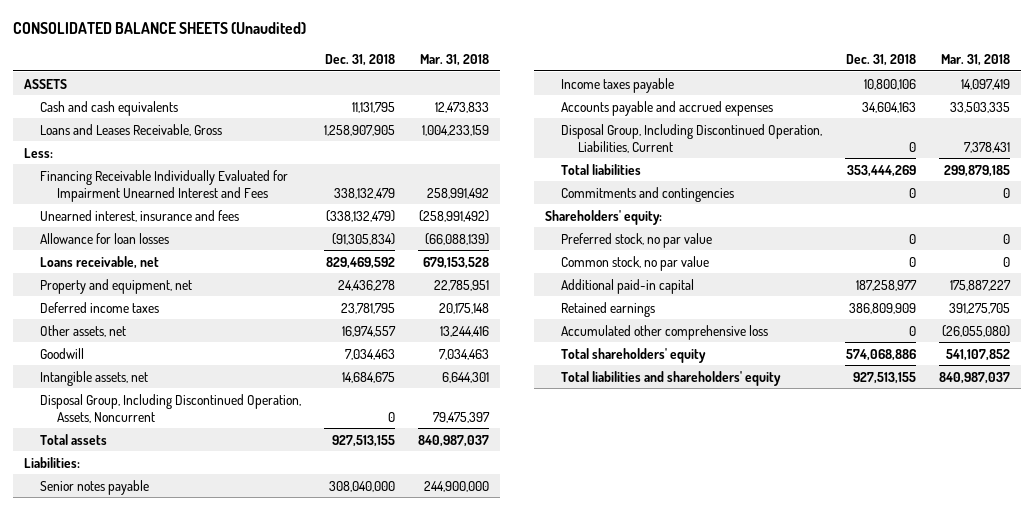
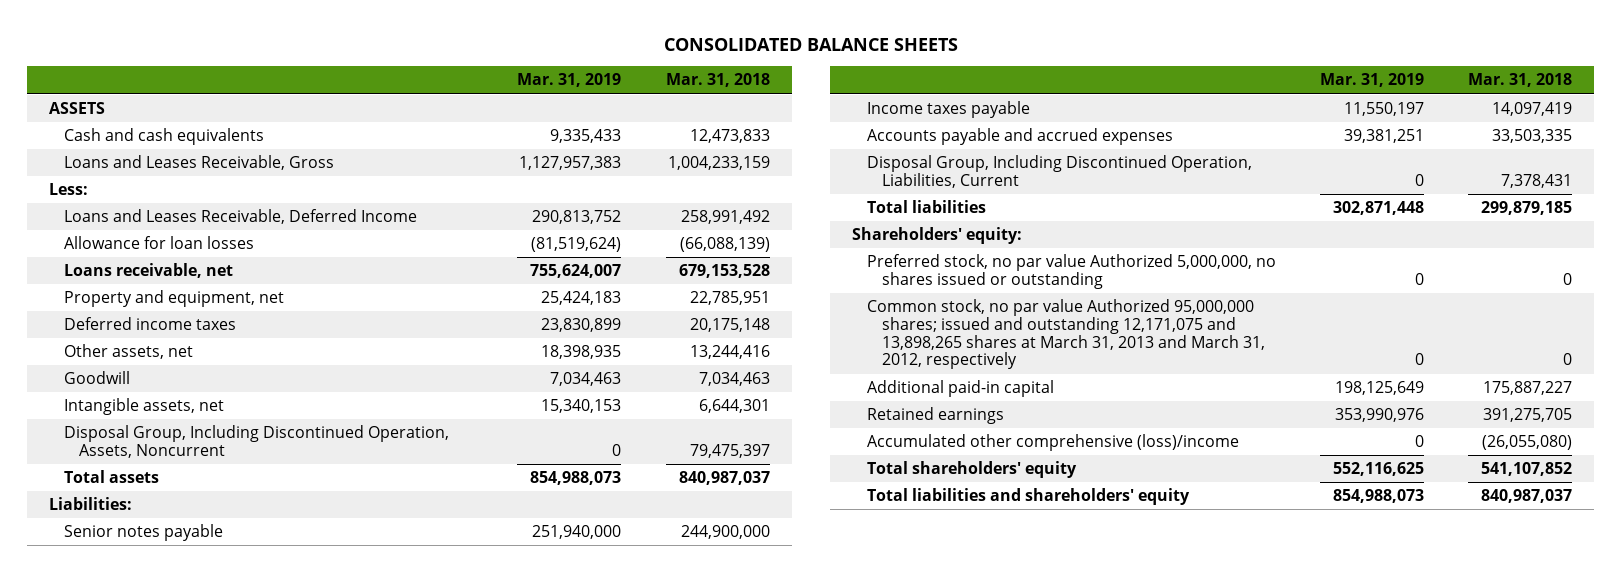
[12,21,306,34] CONSOLIDATED BALANCE SHEETS (Unaudited) -> [663,38,958,52] CONSOLIDATED BALANCE SHEETS
[325,54,396,67] Dec. 31, 2018 -> none
none -> [517,73,622,88] Mar. 31, 2019
[40,209,240,222] Unearned interest, insurance and fees -> none
[40,169,289,202] Financing Receivable Individually Evaluated for Impairment Unearned Interest and Fees -> [64,209,418,225] Loans and Leases Receivable, Deferred Income
[561,186,735,202] Commitments and contingencies -> none
[561,232,713,248] Preferred stock, no par value -> [866,254,1276,289] Preferred stock, no par value Authorized 5,000,000, no shares issued or outstanding
[561,255,710,271] Common stock, no par value -> [866,299,1265,370] Common stock, no par value Authorized 95,000,000 shares; issued and outstanding 12,171,075 and 13,898,265 shares at March 31, 2013 and March 31, 2012, respectively
[561,324,769,340] Accumulated other comprehensive loss -> [866,434,1239,452] Accumulated other comprehensive (loss)/income

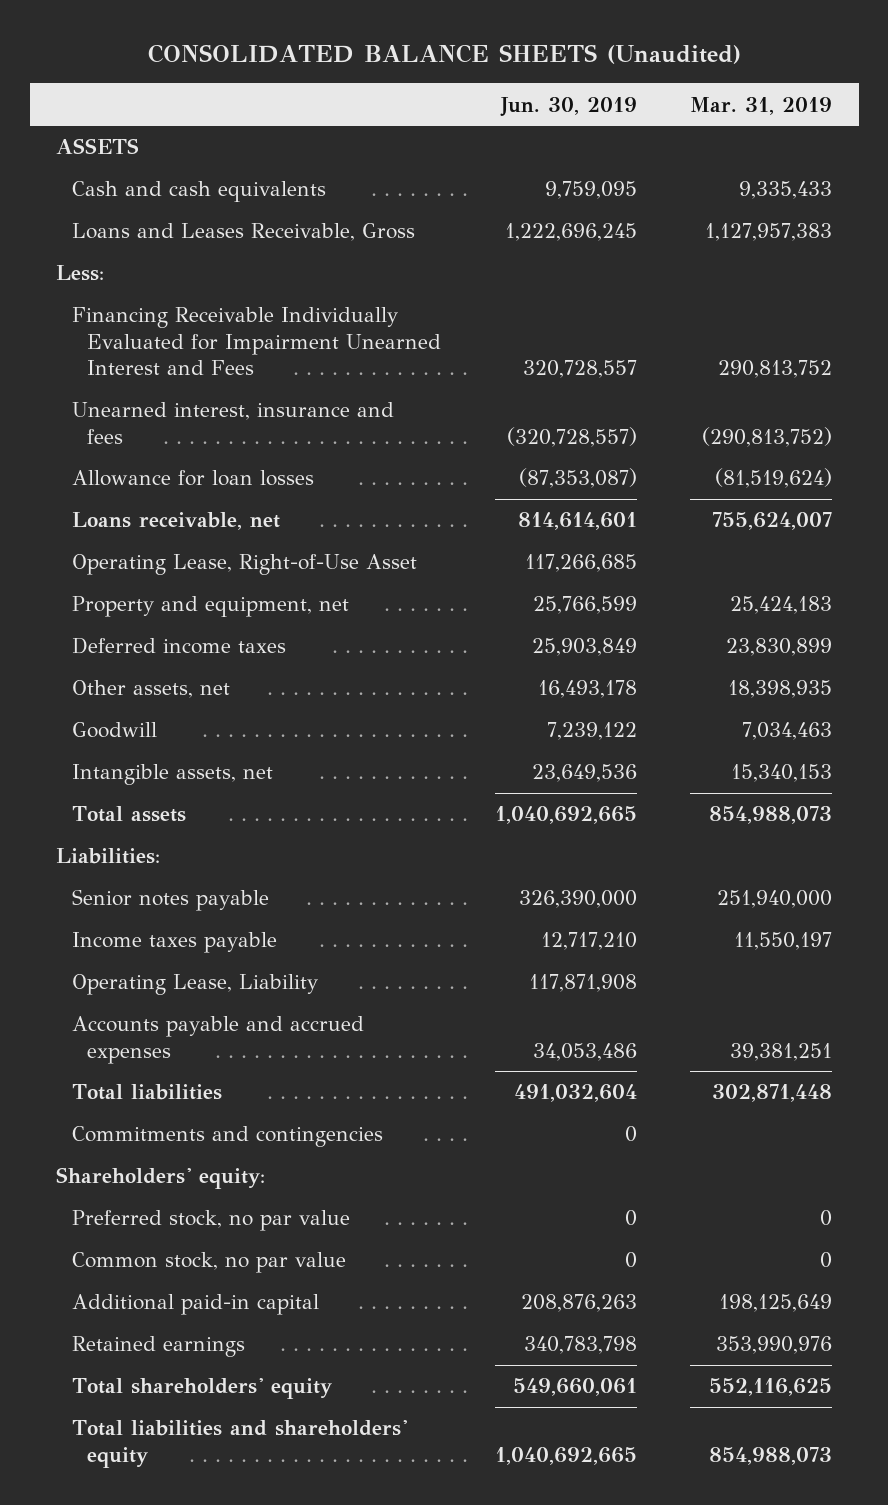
[663,38,958,52] CONSOLIDATED BALANCE SHEETS -> [148,44,742,65] CONSOLIDATED BALANCE SHEETS (Unaudited)
[665,73,770,88] Mar. 31, 2018 -> none
none -> [499,96,637,117] Jun. 30, 2019
[64,209,418,225] Loans and Leases Receivable, Deferred Income -> [71,307,442,375] Financing Receivable Individually Evaluated for Impairment Unearned Interest and Fees
none -> [71,402,394,444] Unearned interest, insurance and fees
none -> [71,554,417,576] Operating Lease, Right-of-Use Asset
[64,425,450,458] Disposal Group, Including Discontinued Operation, Assets, Noncurrent -> none
none -> [71,974,318,996] Operating Lease, Liability
[866,155,1252,188] Disposal Group, Including Discontinued Operation, Liabilities, Current -> none
none -> [71,1126,383,1148] Commitments and contingencies
[866,254,1276,289] Preferred stock, no par value Authorized 5,000,000, no shares issued or outstanding -> [71,1210,350,1232] Preferred stock, no par value
[866,299,1265,370] Common stock, no par value Authorized 95,000,000 shares; issued and outstanding 12,171,075 and 13,898,265 shares at March 31, 2013 and March 31, 2012, respectively -> [71,1252,346,1274] Common stock, no par value
[866,434,1239,452] Accumulated other comprehensive (loss)/income -> none

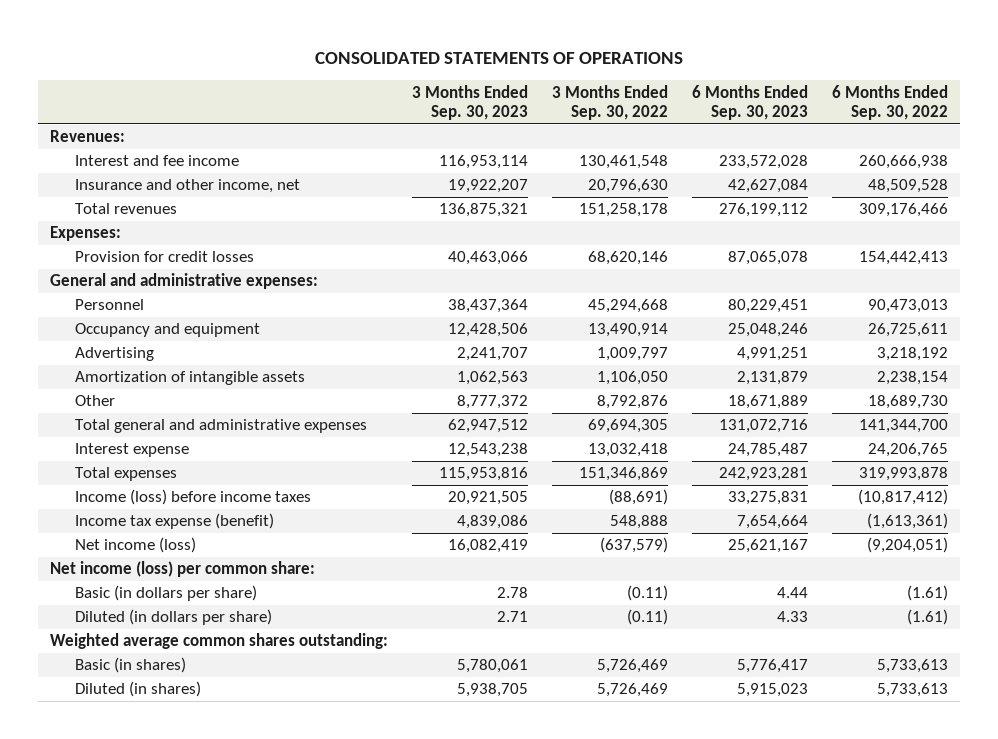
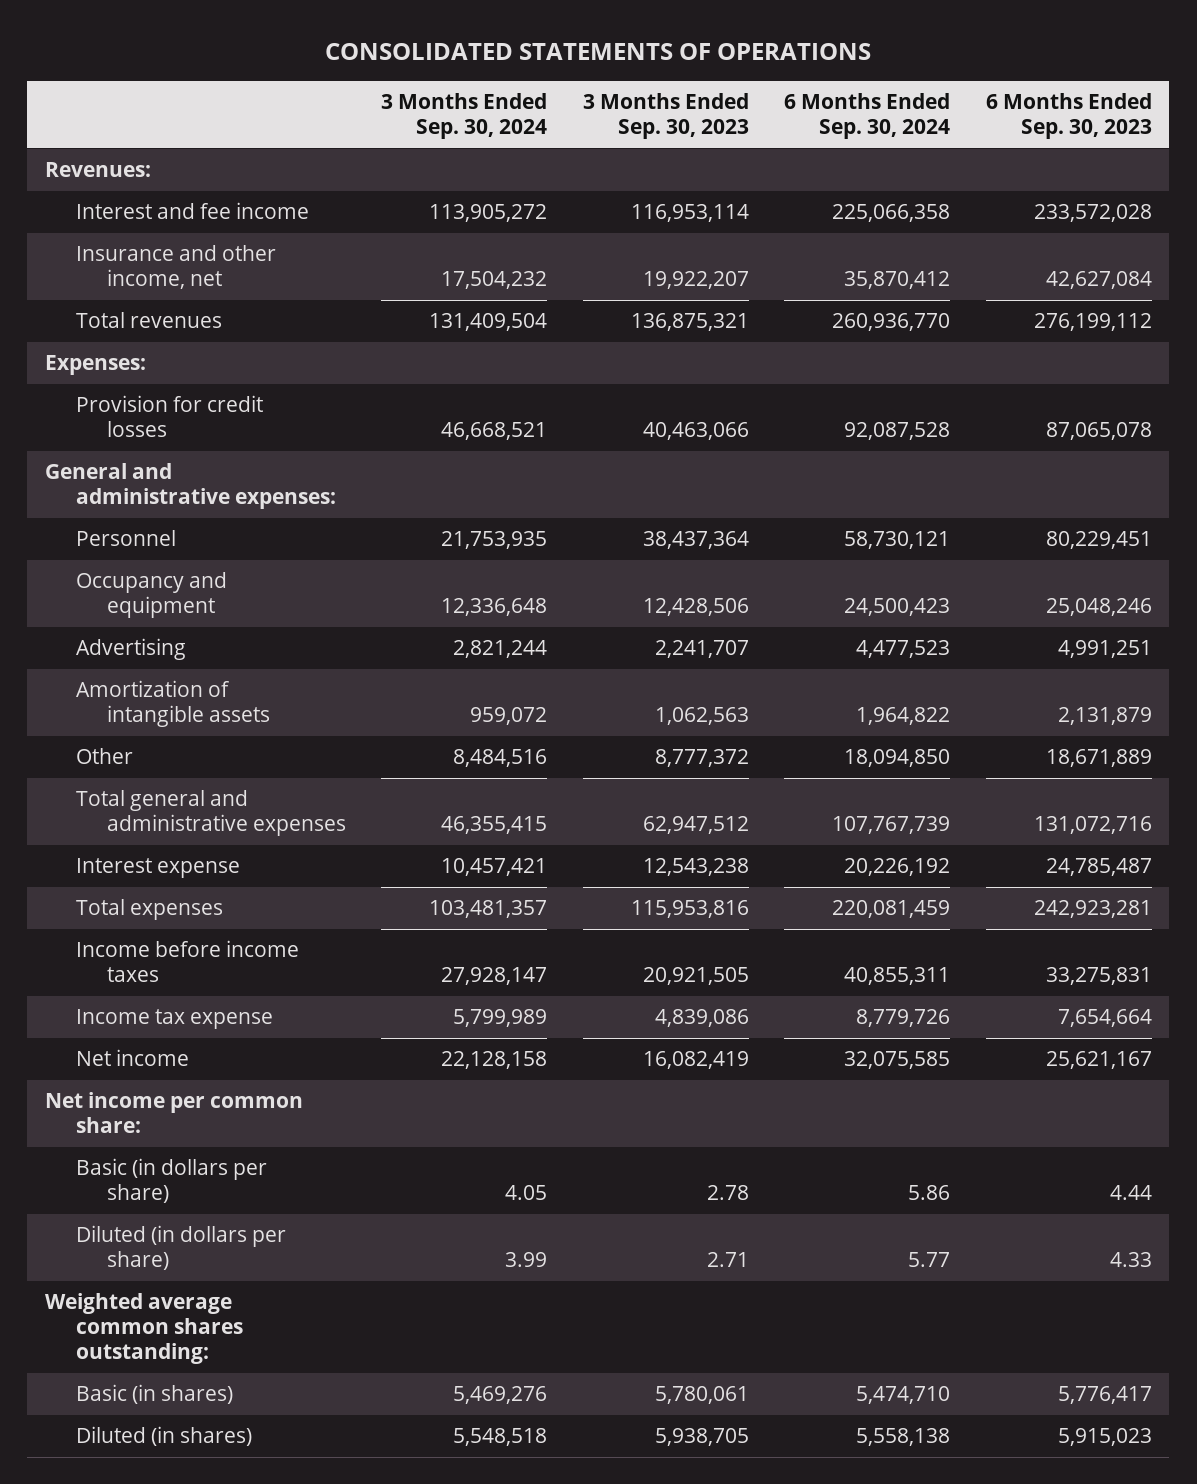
[552,84,669,121] 3 Months Ended Sep. 30, 2022 -> none
[832,84,949,121] 6 Months Ended Sep. 30, 2022 -> none
none -> [381,93,548,140] 3 Months Ended Sep. 30, 2024
none -> [784,93,951,140] 6 Months Ended Sep. 30, 2024
[74,489,311,506] Income (loss) before income taxes -> [76,940,300,983] Income before income taxes
[74,513,274,530] Income tax expense (benefit) -> [76,1009,274,1030] Income tax expense
[74,537,196,554] Net income (loss) -> [76,1049,190,1067] Net income
[50,561,316,578] Net income (loss) per common share: -> [45,1092,304,1134] Net income per common share:

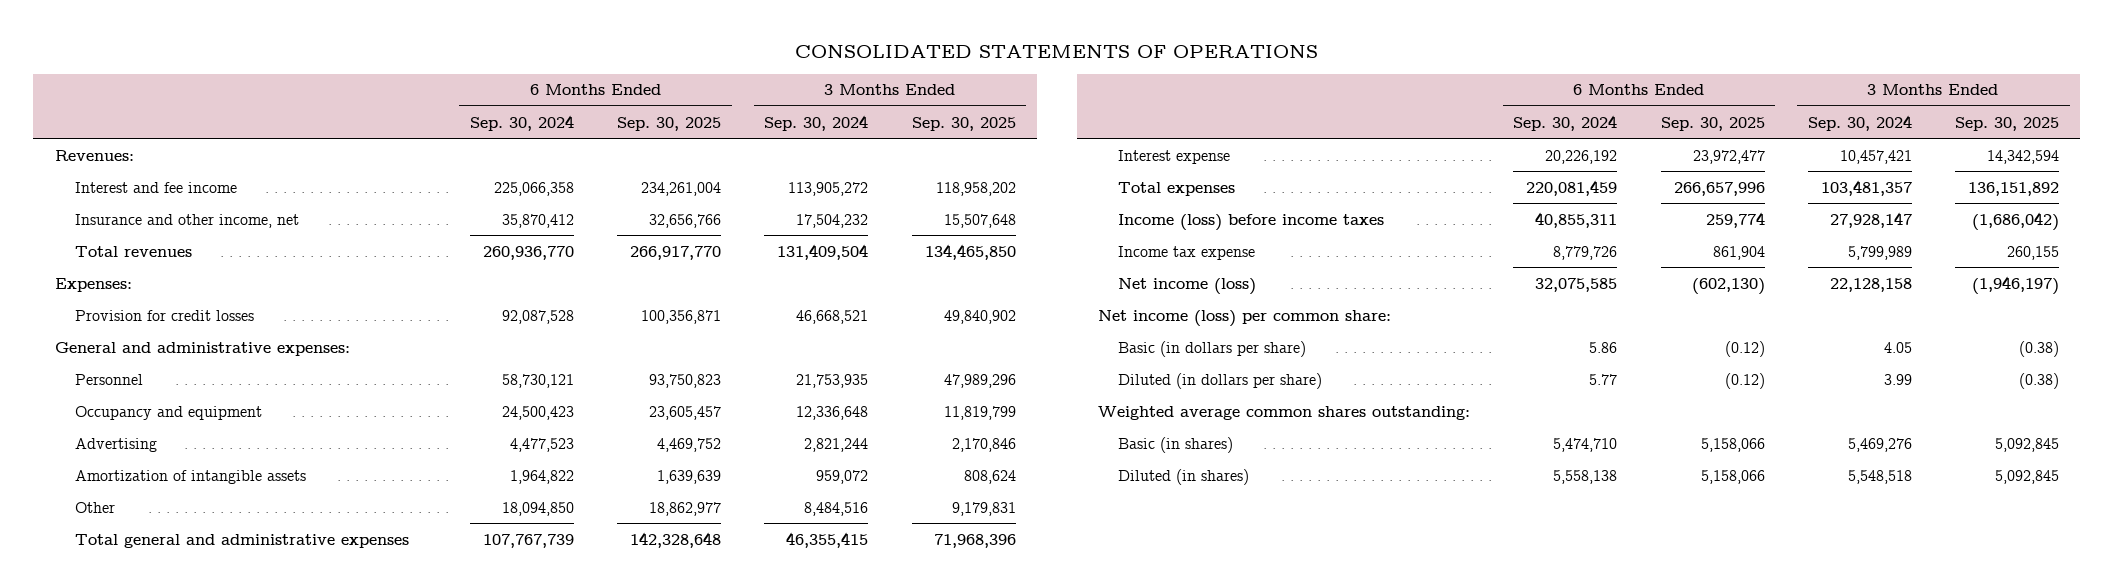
[582,93,749,140] 3 Months Ended Sep. 30, 2023 -> none
[985,93,1152,140] 6 Months Ended Sep. 30, 2023 -> none
none -> [617,116,722,131] Sep. 30, 2025
none -> [911,116,1016,131] Sep. 30, 2025
[76,940,300,983] Income before income taxes -> [1118,213,1385,231] Income (loss) before income taxes
[76,1049,190,1067] Net income -> [1118,277,1257,295] Net income (loss)
[45,1092,304,1134] Net income per common share: -> [1098,309,1392,327] Net income (loss) per common share:

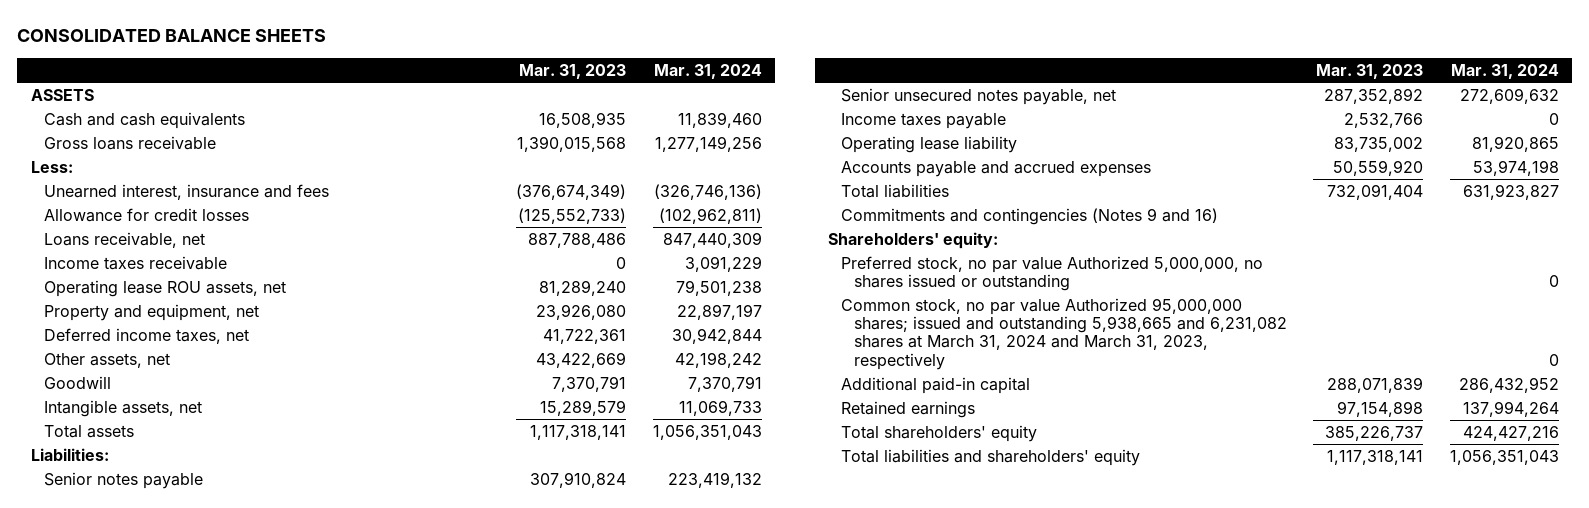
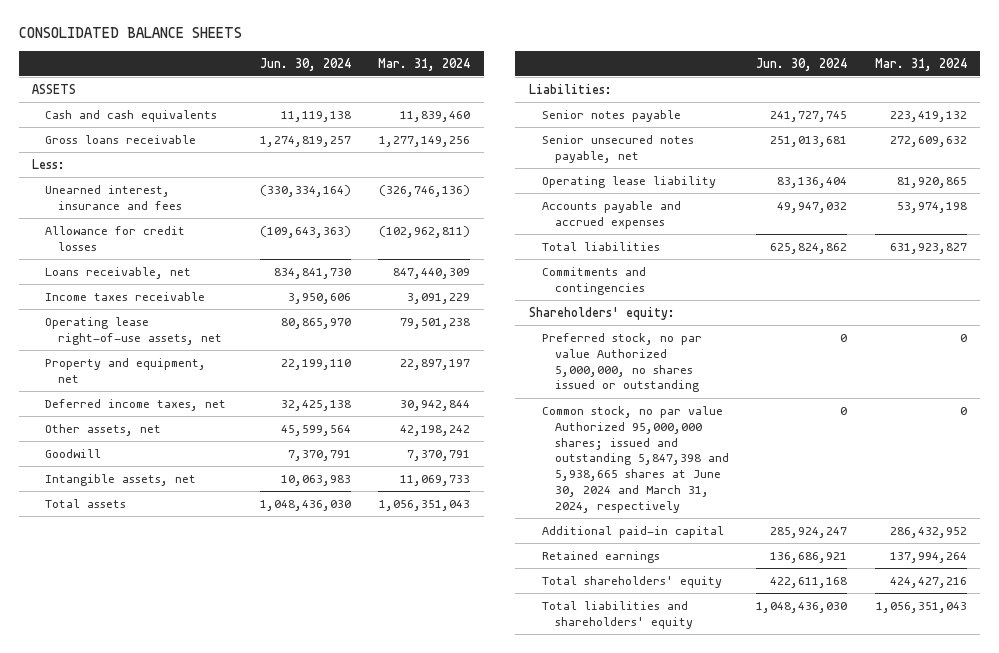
[519,63,627,79] Mar. 31, 2023 -> none
none -> [259,57,351,71] Jun. 30, 2024
[43,279,286,297] Operating lease ROU assets, net -> [45,316,223,345] Operating lease right-of-use assets, net
[840,112,1006,129] Income taxes payable -> none
[840,207,1218,225] Commitments and contingencies (Notes 9 and 16) -> [541,266,646,295] Commitments and contingencies
[840,297,1287,370] Common stock, no par value Authorized 95,000,000 shares; issued and outstanding 5,938,665 and 6,231,082 shares at March 31, 2024 and March 31, 2023, respectively -> [541,405,729,514] Common stock, no par value Authorized 95,000,000 shares; issued and outstanding 5,847,398 and 5,938,665 shares at June 30, 2024 and March 31, 2024, respectively

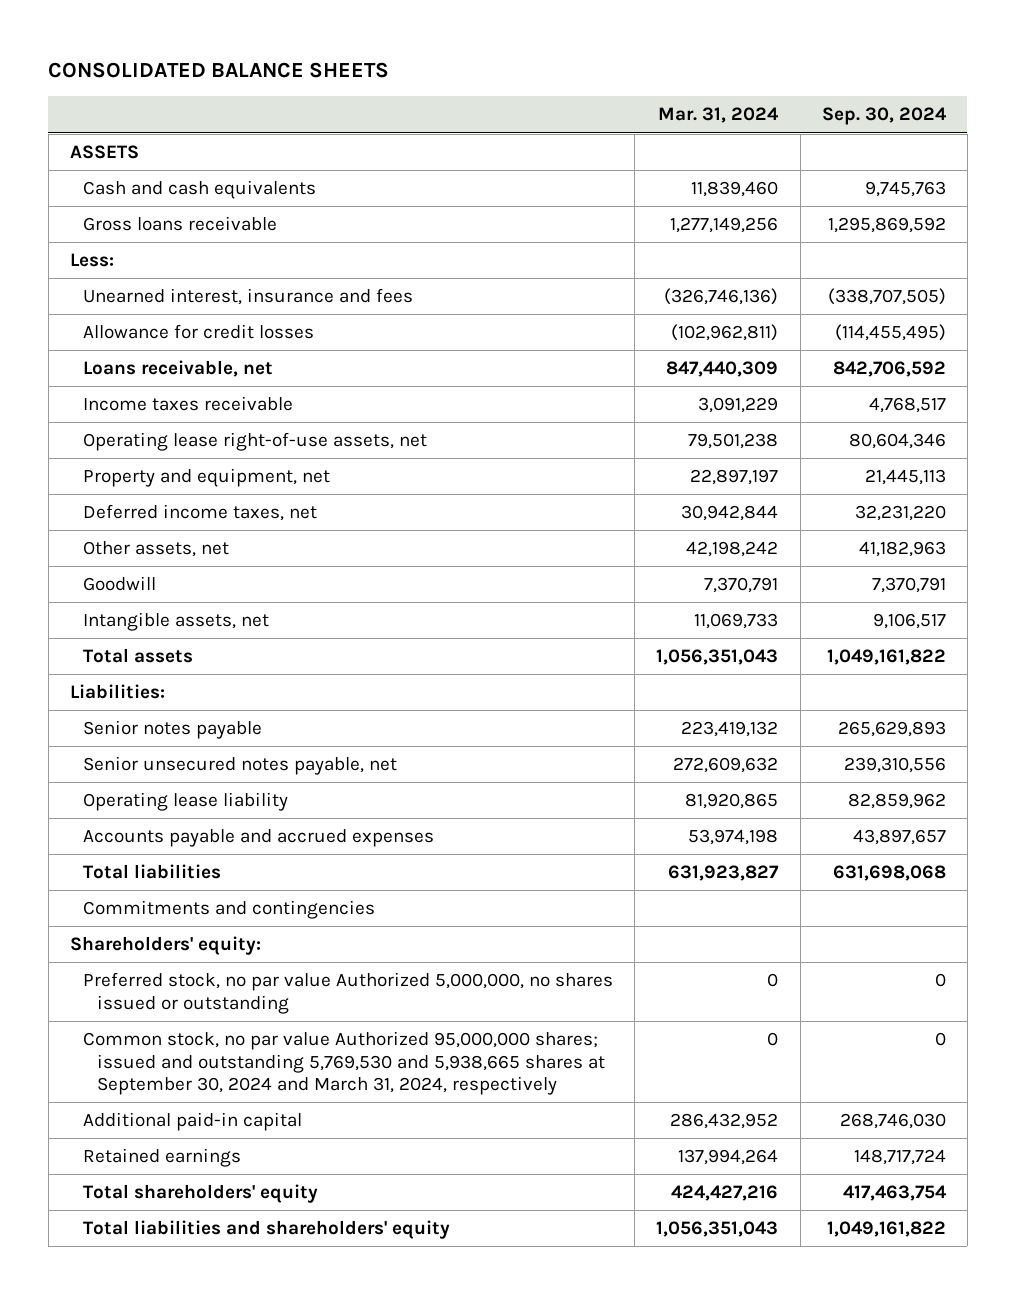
[259,57,351,71] Jun. 30, 2024 -> none
none -> [821,107,947,126] Sep. 30, 2024
[541,405,729,514] Common stock, no par value Authorized 95,000,000 shares; issued and outstanding 5,847,398 and 5,938,665 shares at June 30, 2024 and March 31, 2024, respectively -> [83,1031,605,1096] Common stock, no par value Authorized 95,000,000 shares; issued and outstanding 5,769,530 and 5,938,665 shares at September 30, 2024 and March 31, 2024, respectively

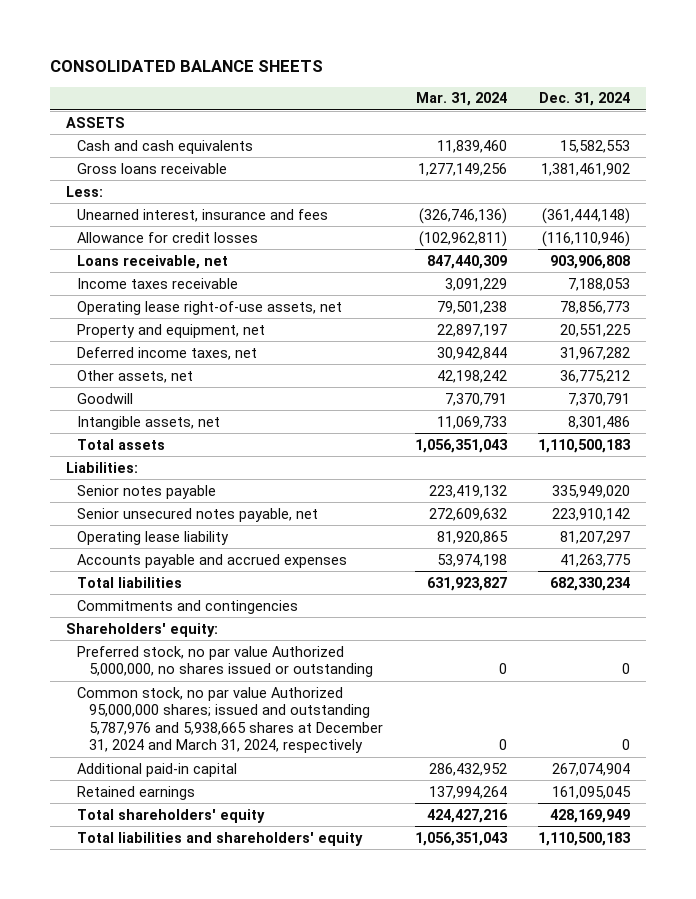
[821,107,947,126] Sep. 30, 2024 -> none
none -> [539,92,631,107] Dec. 31, 2024
[83,1031,605,1096] Common stock, no par value Authorized 95,000,000 shares; issued and outstanding 5,769,530 and 5,938,665 shares at September 30, 2024 and March 31, 2024, respectively -> [77,686,384,754] Common stock, no par value Authorized 95,000,000 shares; issued and outstanding 5,787,976 and 5,938,665 shares at December 31, 2024 and March 31, 2024, respectively

